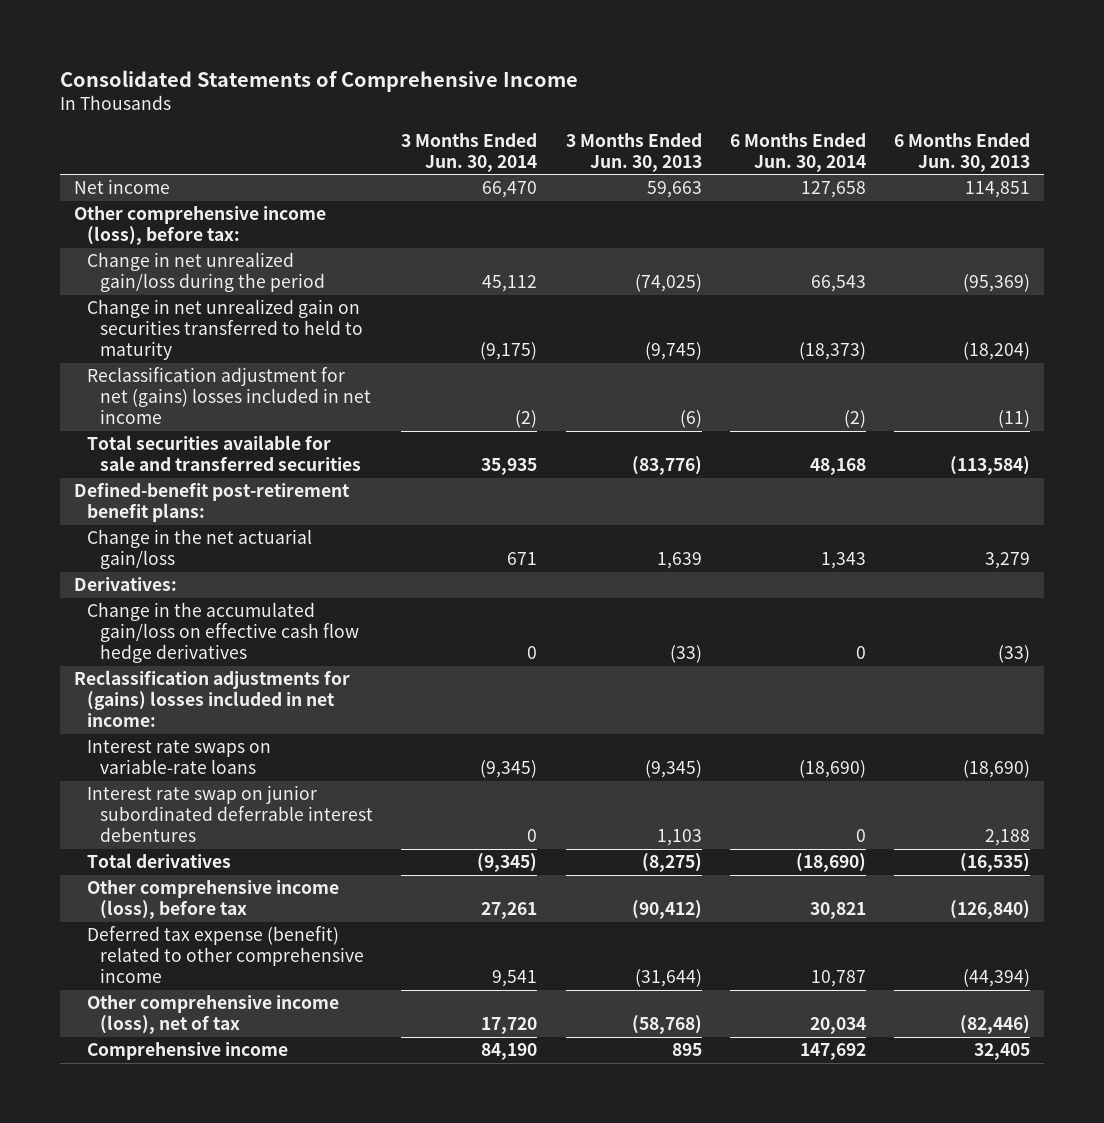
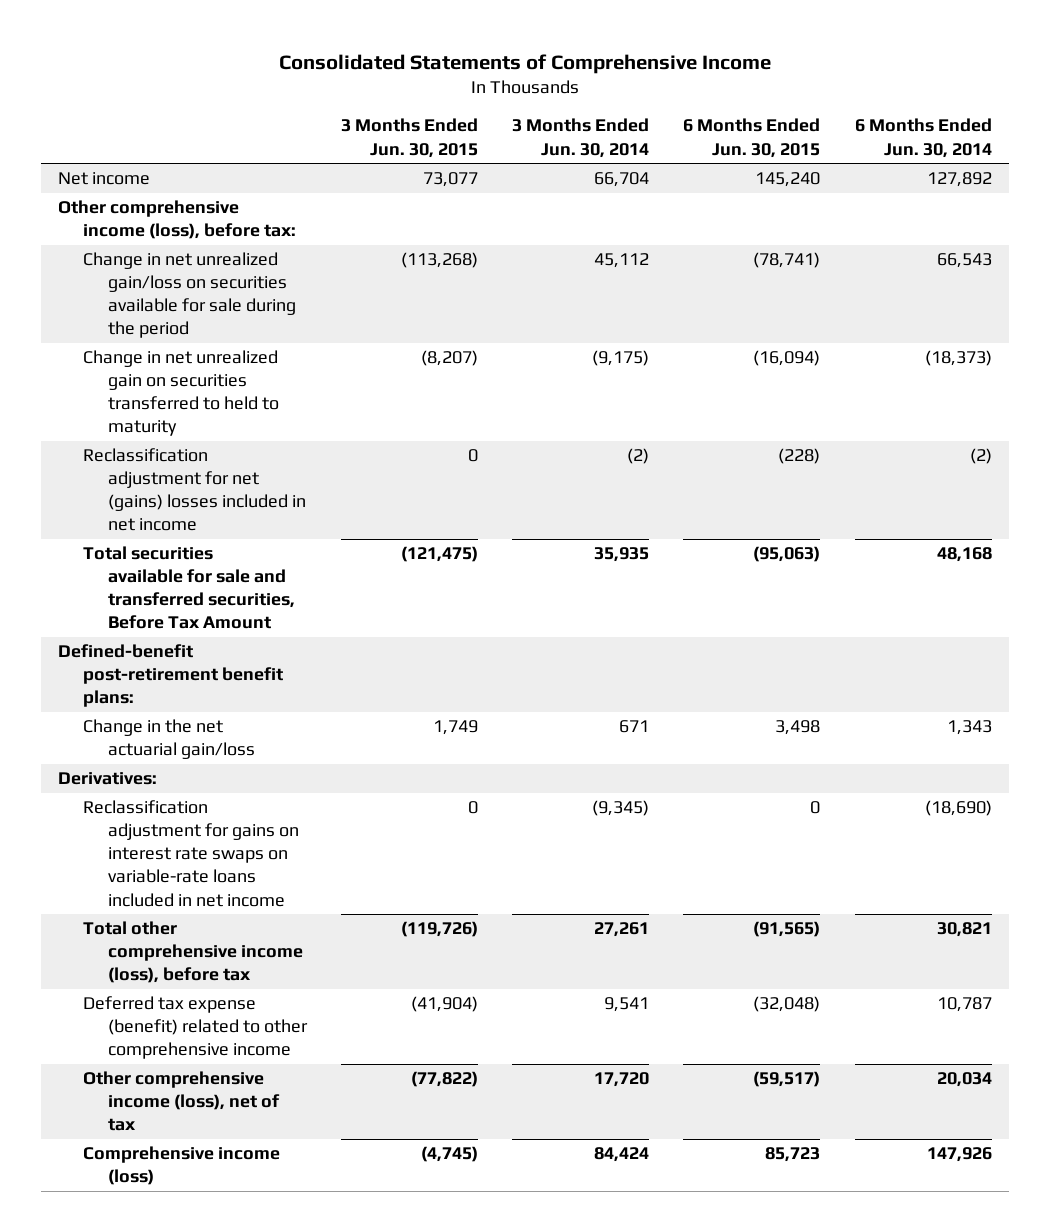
[565,132,702,172] 3 Months Ended Jun. 30, 2013 -> none
[894,132,1031,172] 6 Months Ended Jun. 30, 2013 -> none
none -> [341,118,479,158] 3 Months Ended Jun. 30, 2015
none -> [683,118,821,158] 6 Months Ended Jun. 30, 2015
[482,181,538,199] 66,470 -> [594,172,650,188] 66,704
[800,181,866,199] 127,658 -> [926,172,992,188] 127,892
[87,252,326,293] Change in net unrealized gain/loss during the period -> [82,252,296,339] Change in net unrealized gain/loss on securities available for sale during the period
[87,435,362,472] Total securities available for sale and transferred securities -> [82,546,295,630] Total securities available for sale and transferred securities, Before Tax Amount
[87,602,360,664] Change in the accumulated gain/loss on effective cash flow hedge derivatives -> none
[73,670,350,728] Reclassification adjustments for (gains) losses included in net income: -> none
[87,785,374,843] Interest rate swap on junior subordinated deferrable interest debentures -> none
[87,853,232,869] Total derivatives -> none
[87,740,272,775] Interest rate swaps on variable-rate loans -> [82,800,299,907] Reclassification adjustment for gains on interest rate swaps on variable-rate loans included in net income
[87,880,340,920] Other comprehensive income (loss), before tax -> [82,921,303,984] Total other comprehensive income (loss), before tax
[87,1042,289,1061] Comprehensive income -> [82,1146,280,1186] Comprehensive income (loss)
[481,1043,538,1061] 84,190 -> [594,1147,650,1163] 84,424
[799,1043,866,1061] 147,692 -> [926,1147,992,1163] 147,926

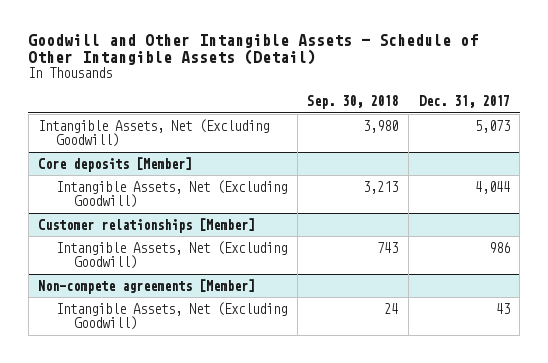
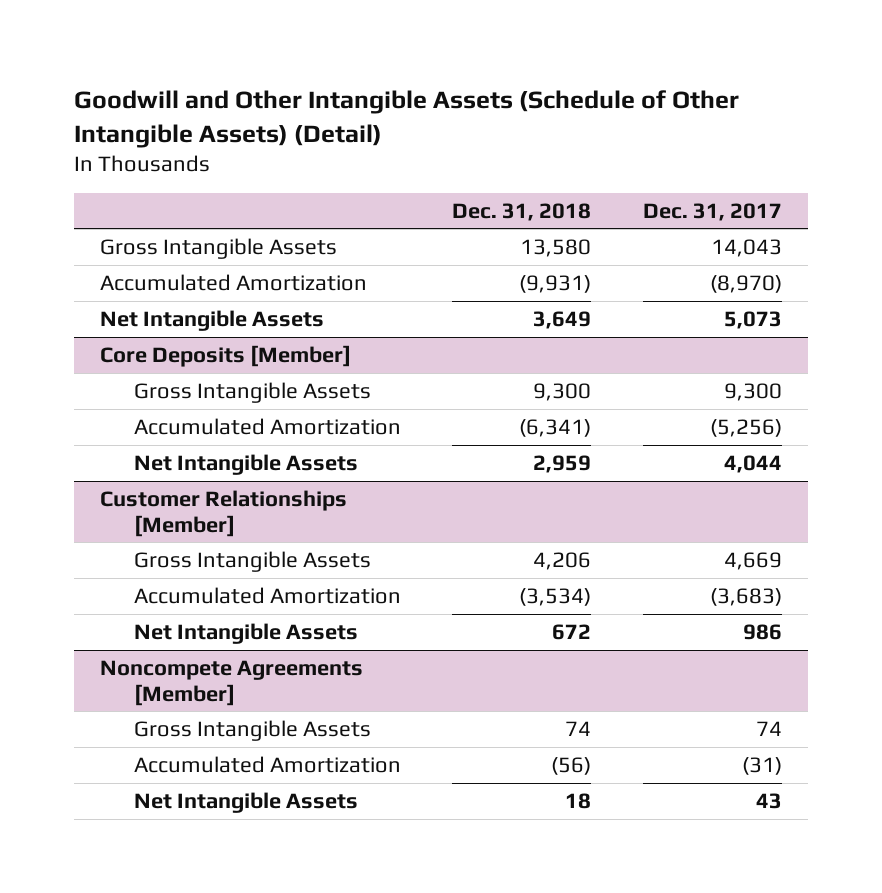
[28,33,479,65] Goodwill and Other Intangible Assets - Schedule of Other Intangible Assets (Detail) -> [73,89,739,148] Goodwill and Other Intangible Assets (Schedule of Other Intangible Assets) (Detail)
[307,95,399,110] Sep. 30, 2018 -> none
none -> [452,202,592,221] Dec. 31, 2018
none -> [99,237,337,259] Gross Intangible Assets
none -> [99,273,367,291] Accumulated Amortization
[38,118,270,148] Intangible Assets, Net (Excluding Goodwill) -> [99,309,324,331] Net Intangible Assets
[38,156,193,172] Core deposits [Member] -> [99,344,351,367] Core Deposits [Member]
none -> [133,381,371,403] Gross Intangible Assets
none -> [133,417,401,435] Accumulated Amortization
[56,179,288,209] Intangible Assets, Net (Excluding Goodwill) -> [133,453,358,475] Net Intangible Assets
[38,217,256,233] Customer relationships [Member] -> [99,489,347,537] Customer Relationships [Member]
none -> [133,550,371,572] Gross Intangible Assets
none -> [133,586,401,604] Accumulated Amortization
[56,240,288,270] Intangible Assets, Net (Excluding Goodwill) -> [133,622,358,644] Net Intangible Assets
[38,278,256,294] Non-compete agreements [Member] -> [99,659,363,706] Noncompete Agreements [Member]
none -> [133,719,371,741] Gross Intangible Assets
none -> [133,755,401,773] Accumulated Amortization
[56,301,288,331] Intangible Assets, Net (Excluding Goodwill) -> [133,791,358,813] Net Intangible Assets

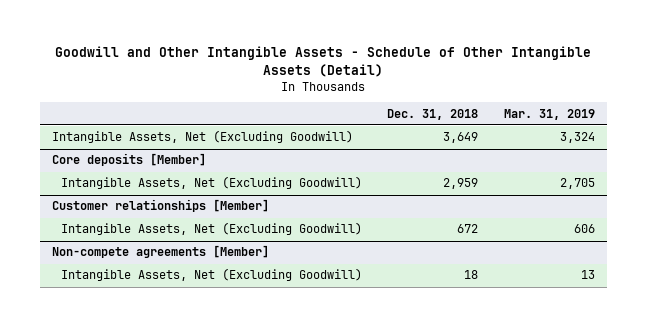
[73,89,739,148] Goodwill and Other Intangible Assets (Schedule of Other Intangible Assets) (Detail) -> [55,46,592,78] Goodwill and Other Intangible Assets - Schedule of Other Intangible Assets (Detail)
[642,202,782,221] Dec. 31, 2017 -> none
none -> [503,108,595,120] Mar. 31, 2019
[99,237,337,259] Gross Intangible Assets -> none
[99,273,367,291] Accumulated Amortization -> none
[133,381,371,403] Gross Intangible Assets -> none
[133,417,401,435] Accumulated Amortization -> none
[133,550,371,572] Gross Intangible Assets -> none
[133,586,401,604] Accumulated Amortization -> none
[133,719,371,741] Gross Intangible Assets -> none
[133,755,401,773] Accumulated Amortization -> none
[99,309,324,331] Net Intangible Assets -> [52,130,354,144] Intangible Assets, Net (Excluding Goodwill)
[99,344,351,367] Core Deposits [Member] -> [52,153,207,167] Core deposits [Member]
[133,453,358,475] Net Intangible Assets -> [61,176,363,190] Intangible Assets, Net (Excluding Goodwill)
[99,489,347,537] Customer Relationships [Member] -> [52,199,270,213] Customer relationships [Member]
[133,622,358,644] Net Intangible Assets -> [61,222,363,236] Intangible Assets, Net (Excluding Goodwill)
[99,659,363,706] Noncompete Agreements [Member] -> [52,245,270,259] Non-compete agreements [Member]
[133,791,358,813] Net Intangible Assets -> [61,268,363,282] Intangible Assets, Net (Excluding Goodwill)

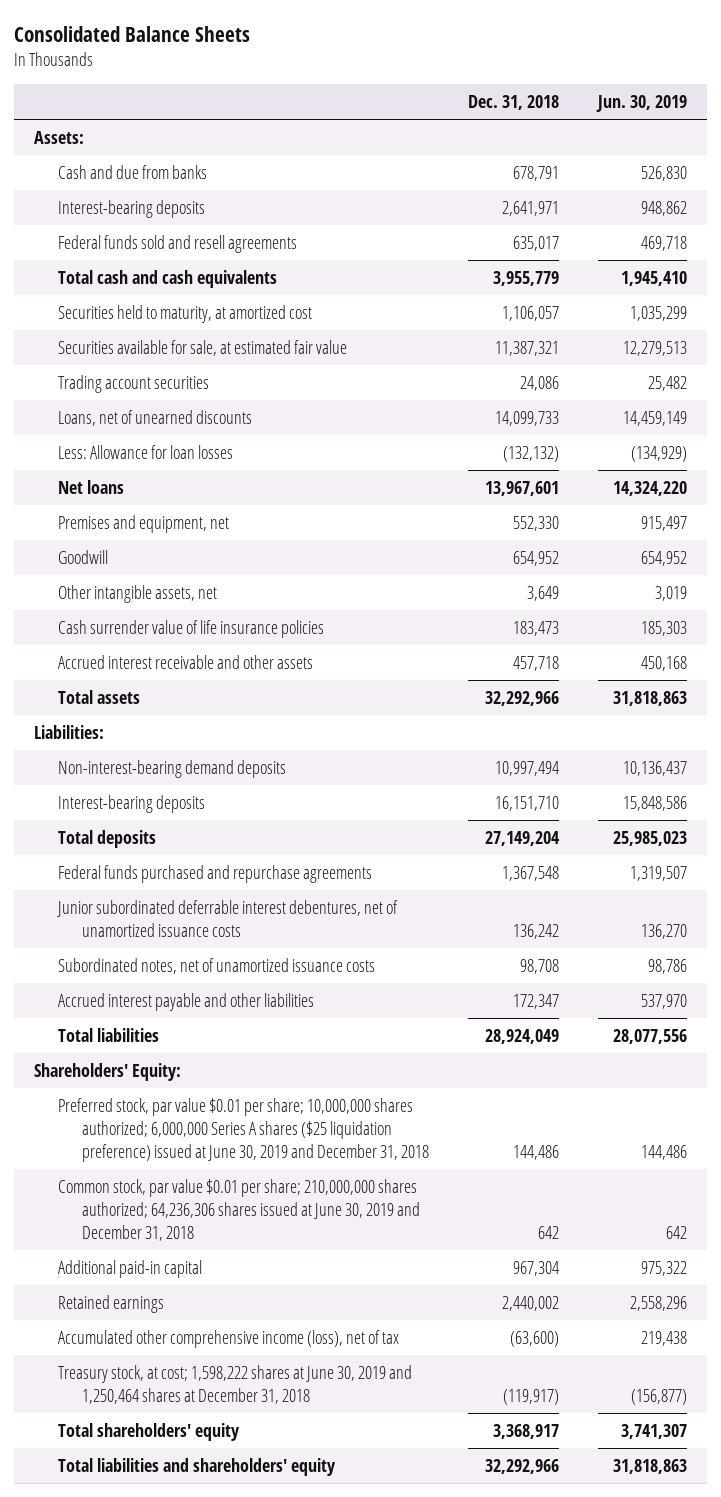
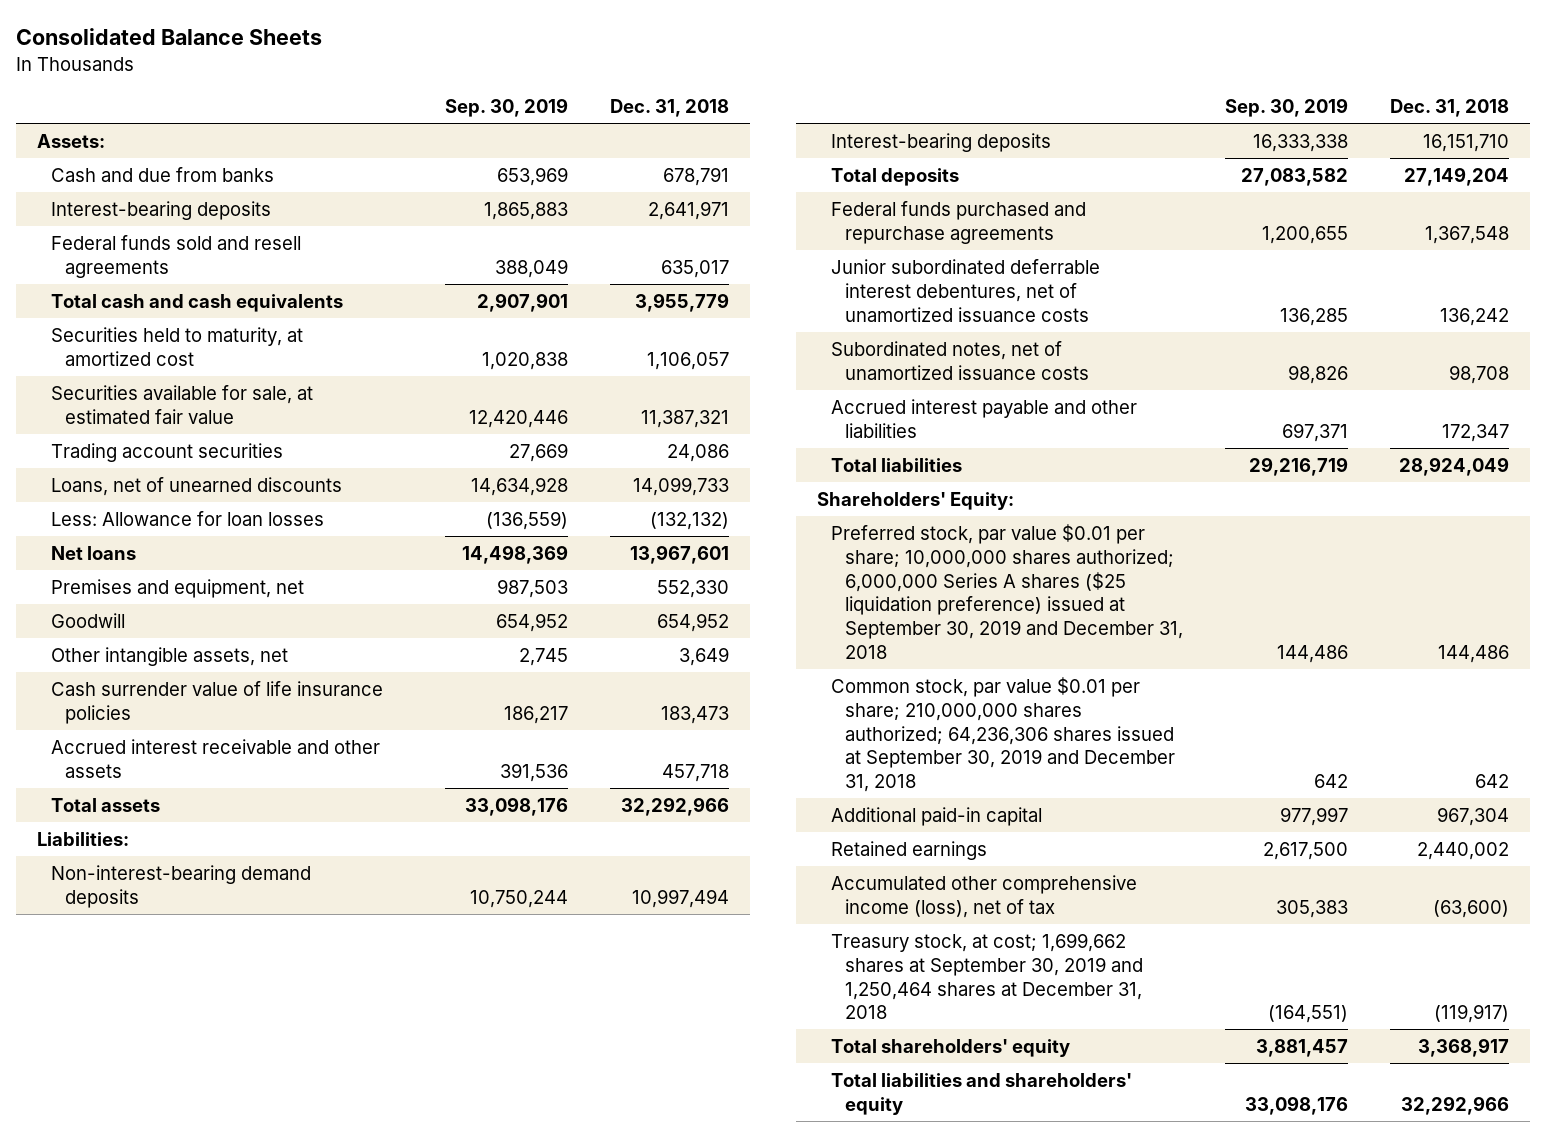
[596,94,688,112] Jun. 30, 2019 -> none
none -> [444,98,568,118] Sep. 30, 2019
[58,1098,430,1162] Preferred stock, par value $0.01 per share; 10,000,000 shares authorized; 6,000,000 Series A shares ($25 liquidation preference) issued at June 30, 2019 and December 31, 2018 -> [831,523,1183,660] Preferred stock, par value $0.01 per share; 10,000,000 shares authorized; 6,000,000 Series A shares ($25 liquidation preference) issued at September 30, 2019 and December 31, 2018
[58,1179,421,1241] Common stock, par value $0.01 per share; 210,000,000 shares authorized; 64,236,306 shares issued at June 30, 2019 and December 31, 2018 -> [831,676,1175,793] Common stock, par value $0.01 per share; 210,000,000 shares authorized; 64,236,306 shares issued at September 30, 2019 and December 31, 2018
[58,1365,413,1404] Treasury stock, at cost; 1,598,222 shares at June 30, 2019 and 1,250,464 shares at December 31, 2018 -> [831,932,1143,1020] Treasury stock, at cost; 1,699,662 shares at September 30, 2019 and 1,250,464 shares at December 31, 2018

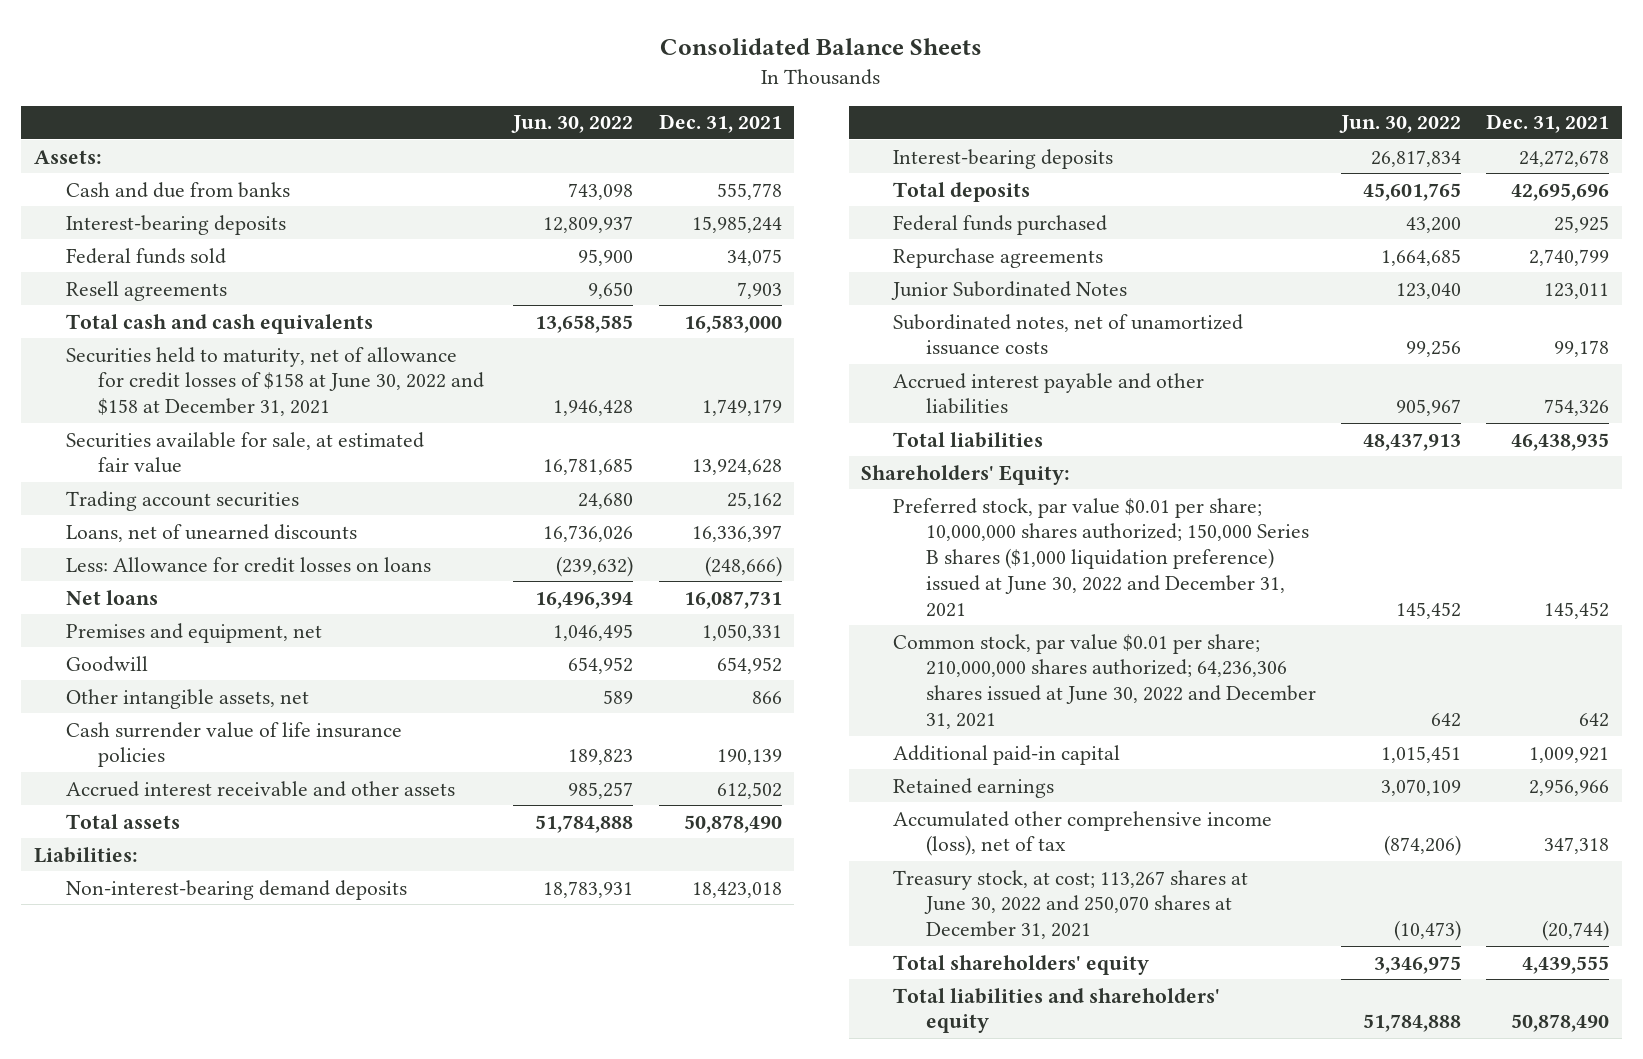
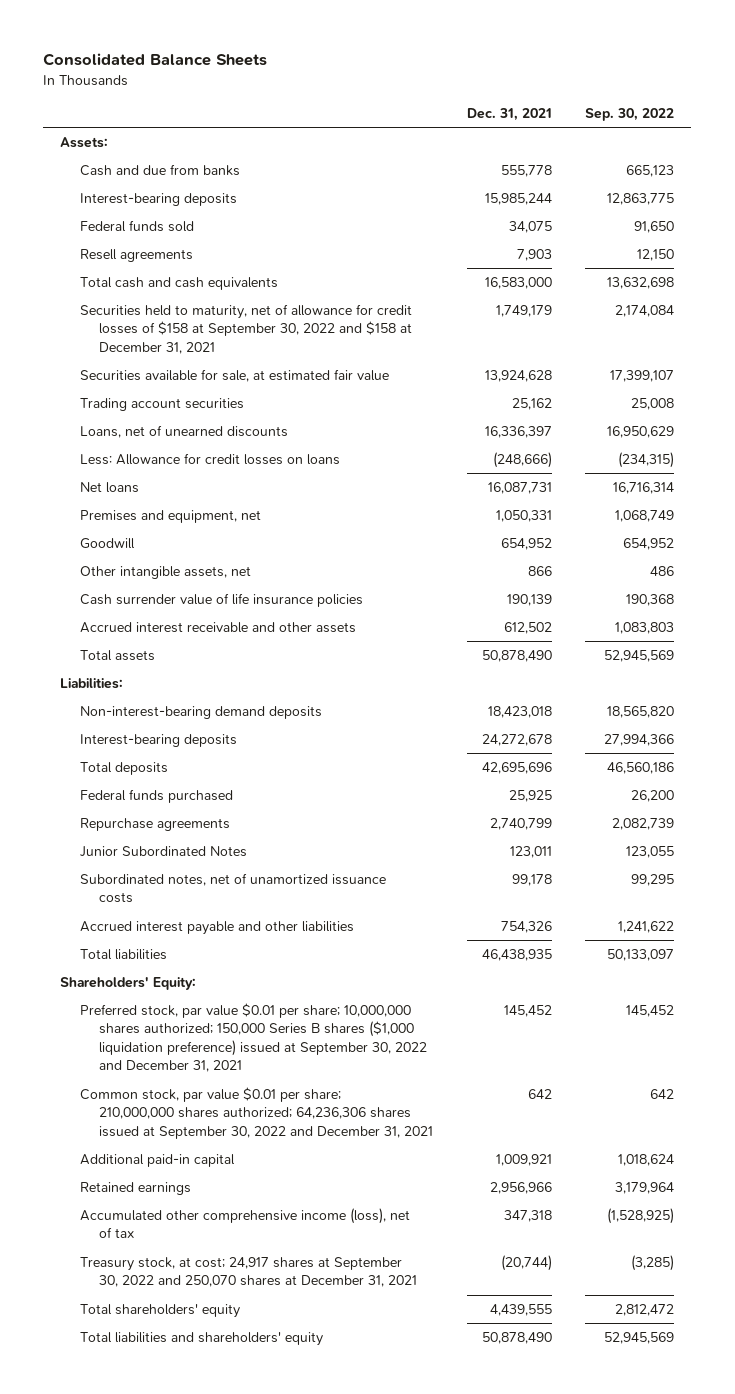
[511,115,634,134] Jun. 30, 2022 -> none
none -> [585,107,675,121] Sep. 30, 2022
[65,346,485,417] Securities held to maturity, net of allowance for credit losses of $158 at June 30, 2022 and $158 at December 31, 2021 -> [79,303,412,354] Securities held to maturity, net of allowance for credit losses of $158 at September 30, 2022 and $158 at December 31, 2021
[893,497,1309,617] Preferred stock, par value $0.01 per share; 10,000,000 shares authorized; 150,000 Series B shares ($1,000 liquidation preference) issued at June 30, 2022 and December 31, 2021 -> [79,1002,427,1073] Preferred stock, par value $0.01 per share; 10,000,000 shares authorized; 150,000 Series B shares ($1,000 liquidation preference) issued at September 30, 2022 and December 31, 2021
[893,633,1316,730] Common stock, par value $0.01 per share; 210,000,000 shares authorized; 64,236,306 shares issued at June 30, 2022 and December 31, 2021 -> [79,1086,433,1139] Common stock, par value $0.01 per share; 210,000,000 shares authorized; 64,236,306 shares issued at September 30, 2022 and December 31, 2021
[893,869,1249,940] Treasury stock, at cost; 113,267 shares at June 30, 2022 and 250,070 shares at December 31, 2021 -> [79,1256,417,1288] Treasury stock, at cost; 24,917 shares at September 30, 2022 and 250,070 shares at December 31, 2021

